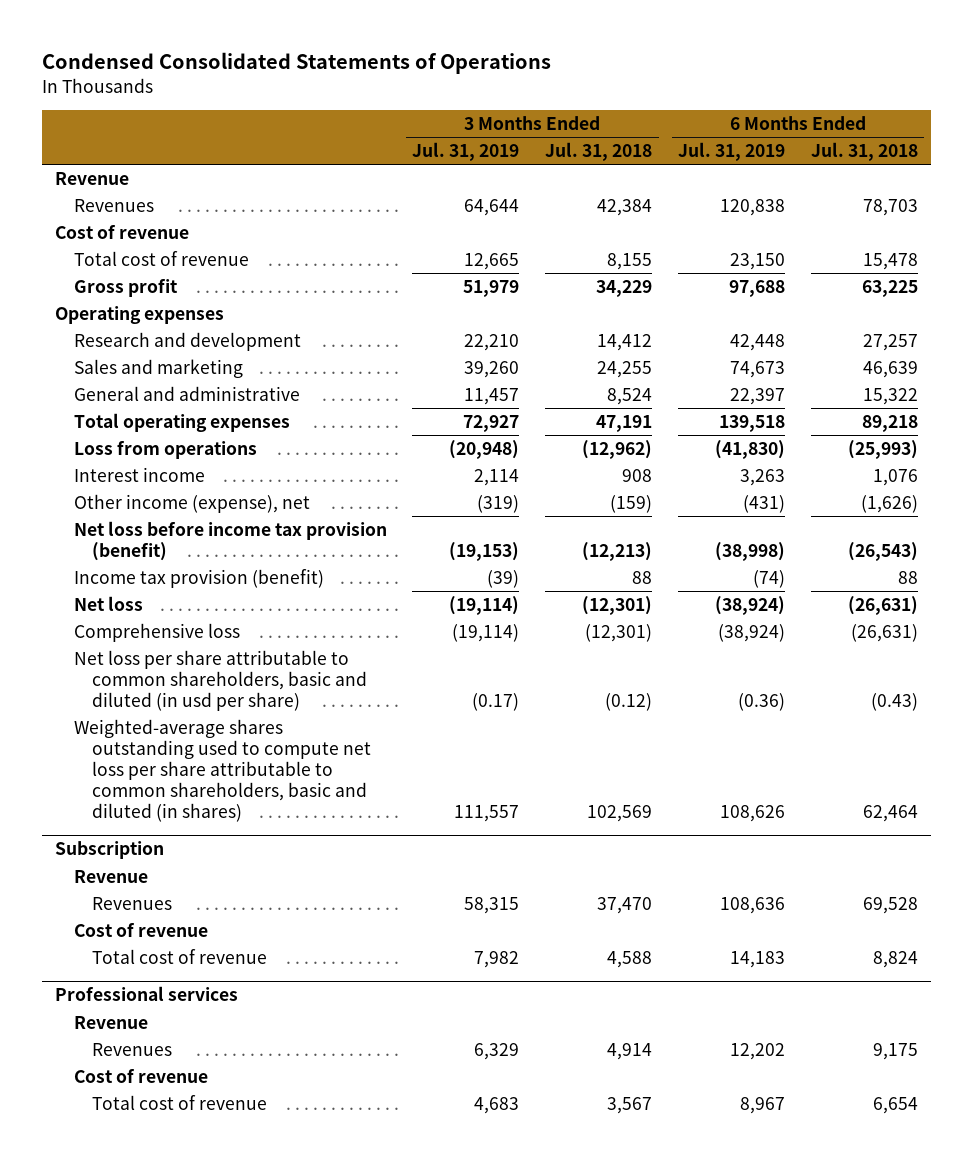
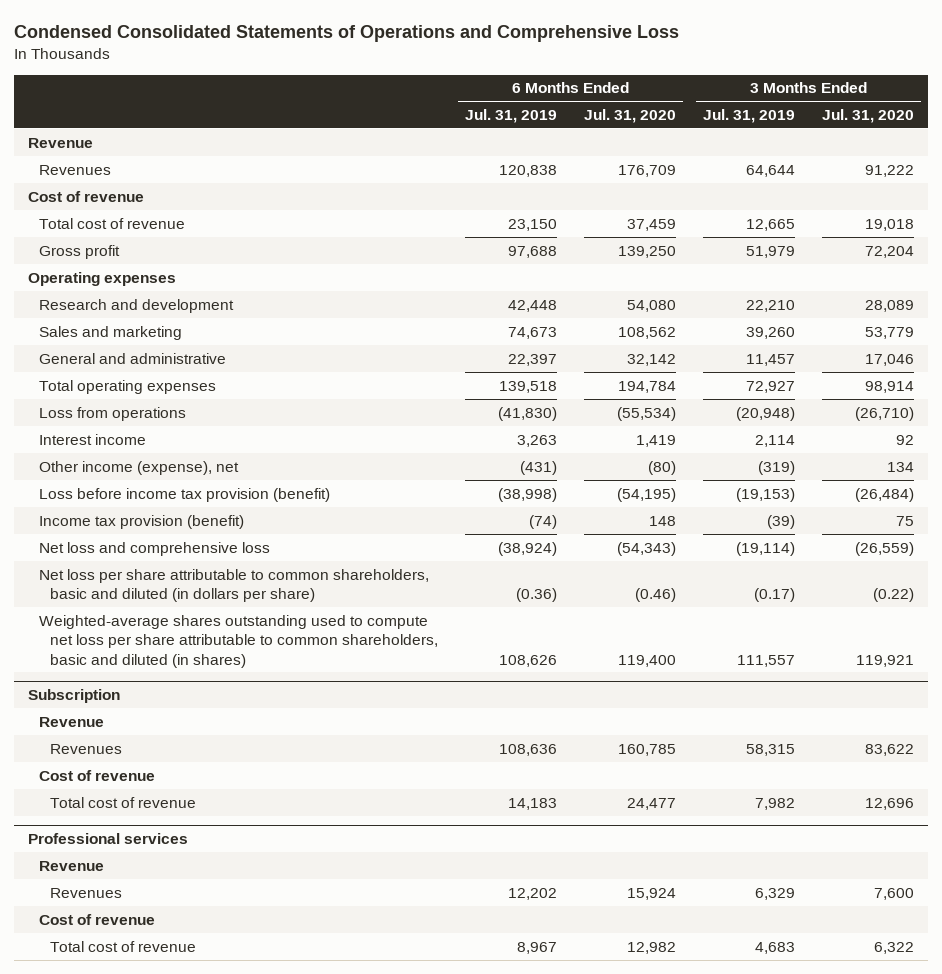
[42,52,552,75] Condensed Consolidated Statements of Operations -> [14,25,680,43] Condensed Consolidated Statements of Operations and Comprehensive Loss
[545,141,653,161] Jul. 31, 2018 -> none
[810,141,918,161] Jul. 31, 2018 -> none
none -> [584,108,677,123] Jul. 31, 2020
none -> [822,108,915,123] Jul. 31, 2020
[73,520,387,561] Net loss before income tax provision (benefit) -> [38,487,330,502] Loss before income tax provision (benefit)
[73,622,240,642] Comprehensive loss -> none
[73,595,143,611] Net loss -> [38,541,270,556] Net loss and comprehensive loss
[73,649,367,711] Net loss per share attributable to common shareholders, basic and diluted (in usd per share) -> [38,568,429,603] Net loss per share attributable to common shareholders, basic and diluted (in dollars per share)

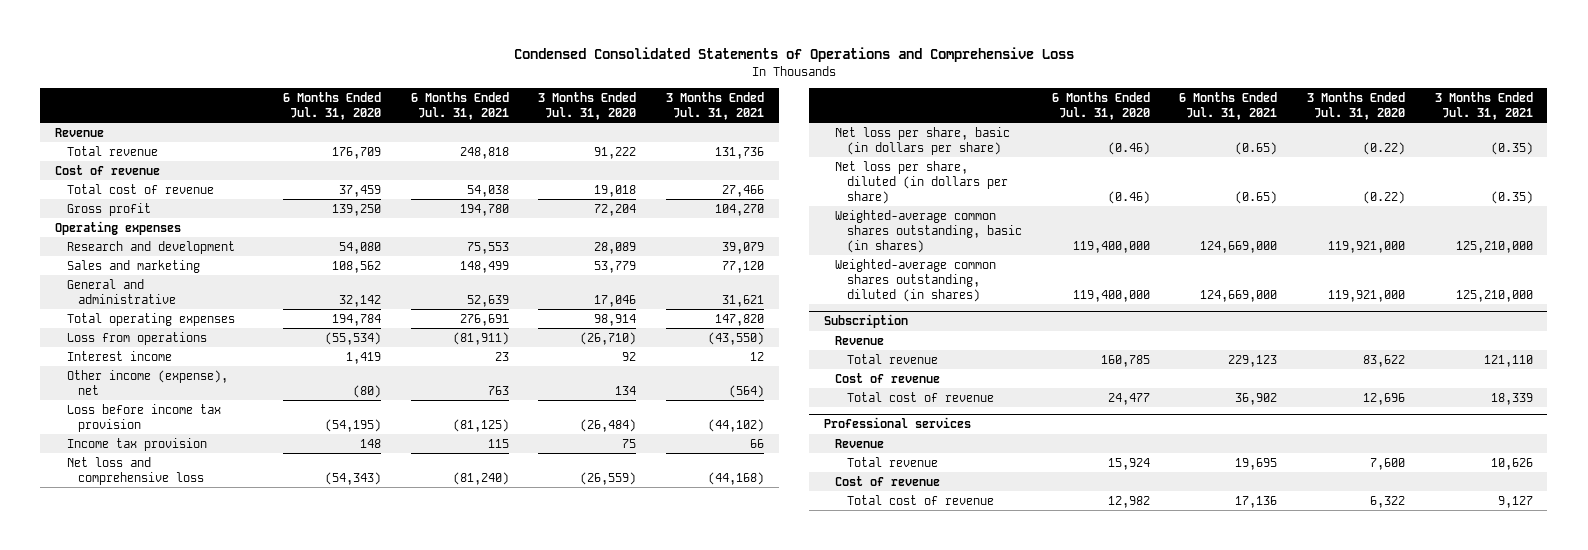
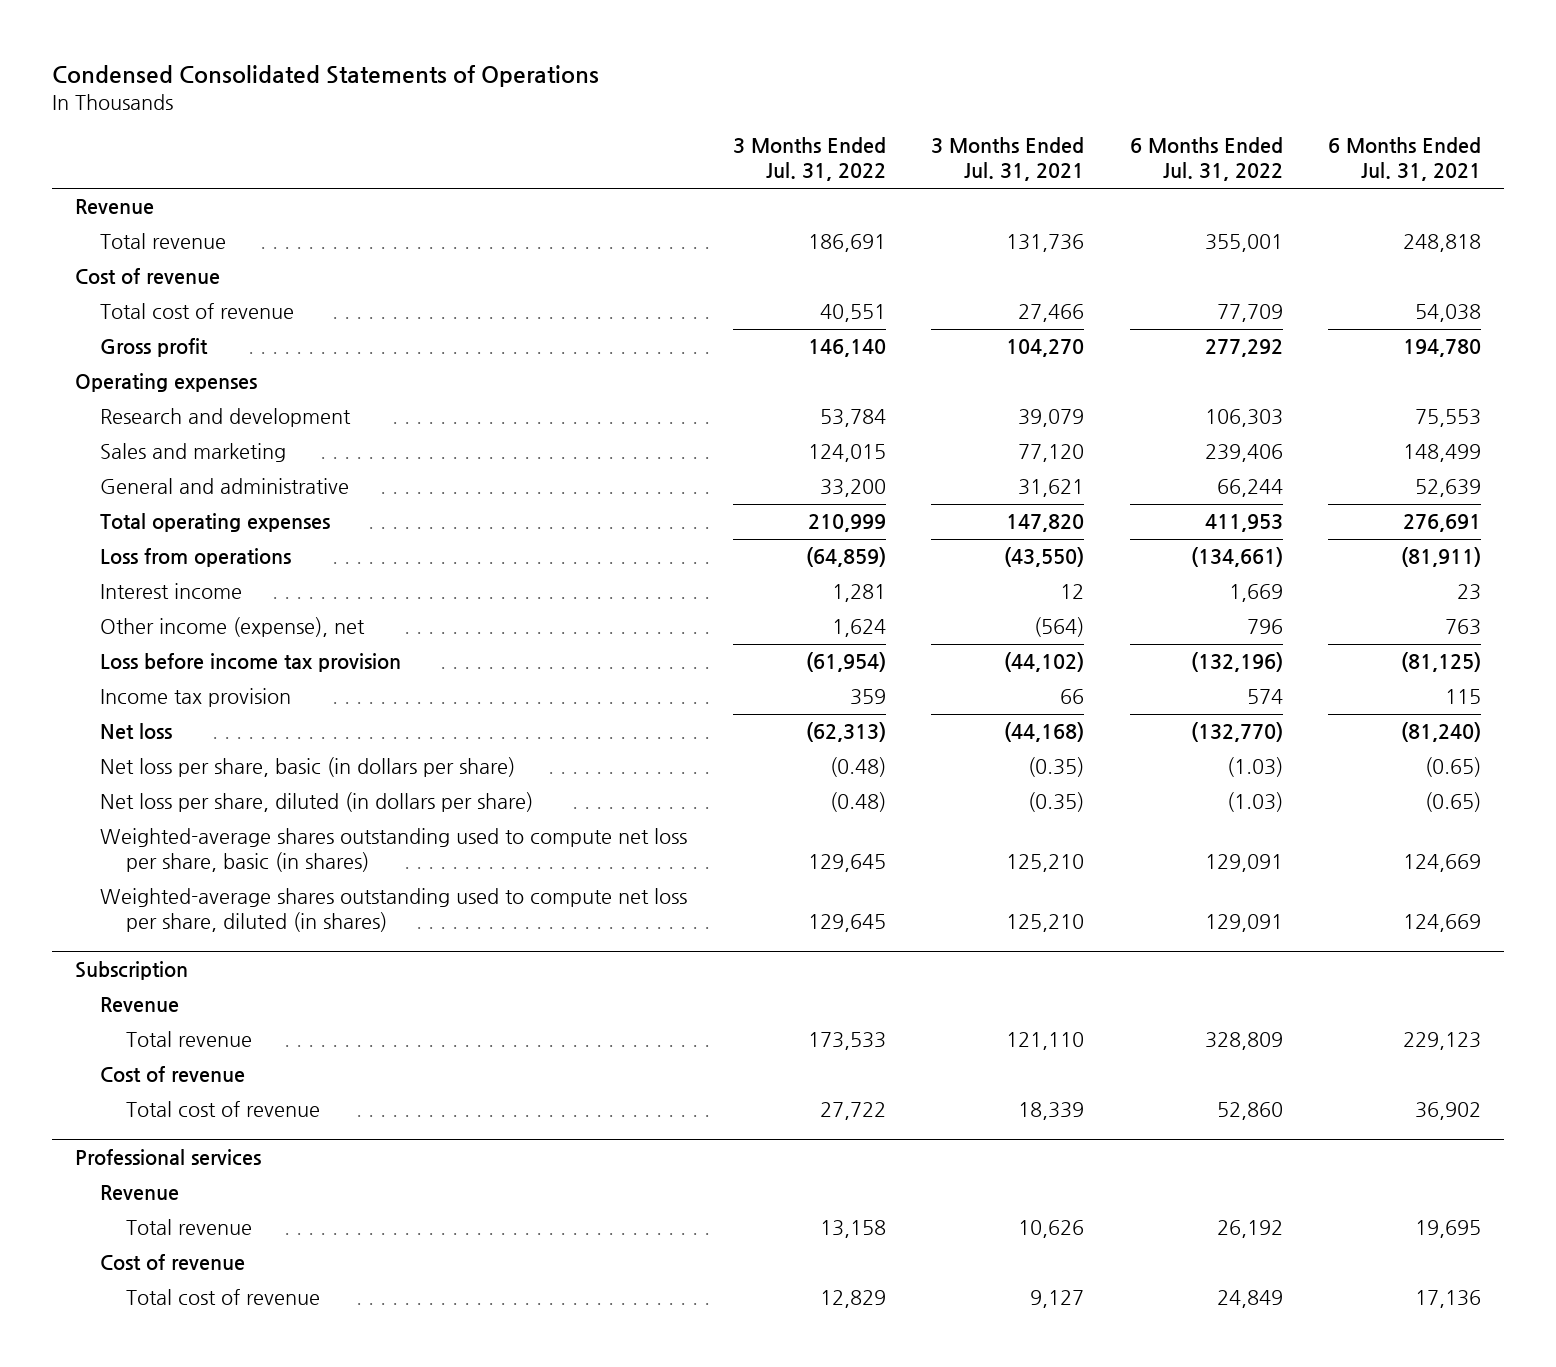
[513,47,1074,63] Condensed Consolidated Statements of Operations and Comprehensive Loss -> [52,65,600,88] Condensed Consolidated Statements of Operations
[282,91,381,120] 6 Months Ended Jul. 31, 2020 -> none
[538,91,637,120] 3 Months Ended Jul. 31, 2020 -> none
none -> [732,137,886,182] 3 Months Ended Jul. 31, 2022
none -> [1129,137,1283,182] 6 Months Ended Jul. 31, 2022
[66,456,205,485] Net loss and comprehensive loss -> [100,723,173,740] Net loss
[835,209,1022,253] Weighted-average common shares outstanding, basic (in shares) -> [100,828,688,873] Weighted-average shares outstanding used to compute net loss per share, basic (in shares)
[1200,240,1278,253] 124,669,000 -> [1403,854,1482,873] 124,669
[1455,240,1533,253] 125,210,000 -> [1006,854,1085,873] 125,210
[835,258,997,302] Weighted-average common shares outstanding, diluted (in shares) -> [100,888,688,933] Weighted-average shares outstanding used to compute net loss per share, diluted (in shares)
[1200,289,1278,302] 124,669,000 -> [1403,914,1482,933] 124,669
[1455,289,1533,302] 125,210,000 -> [1006,914,1085,933] 125,210

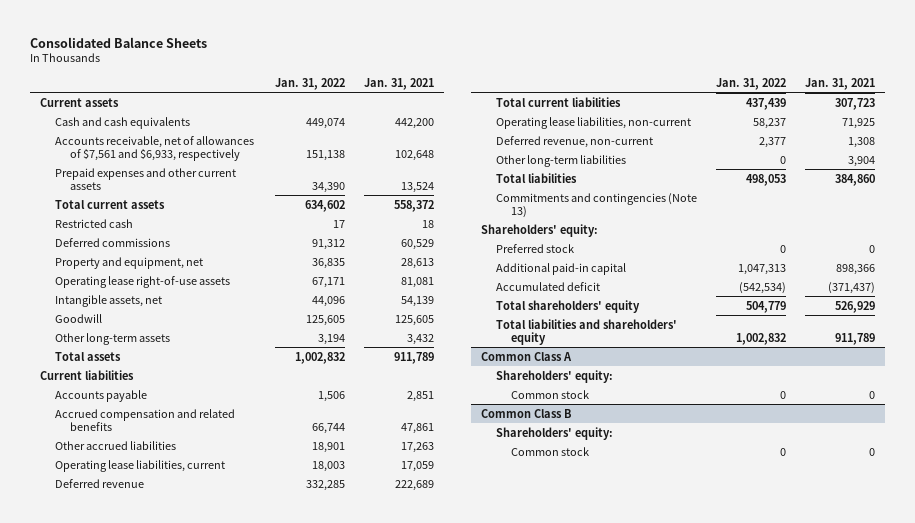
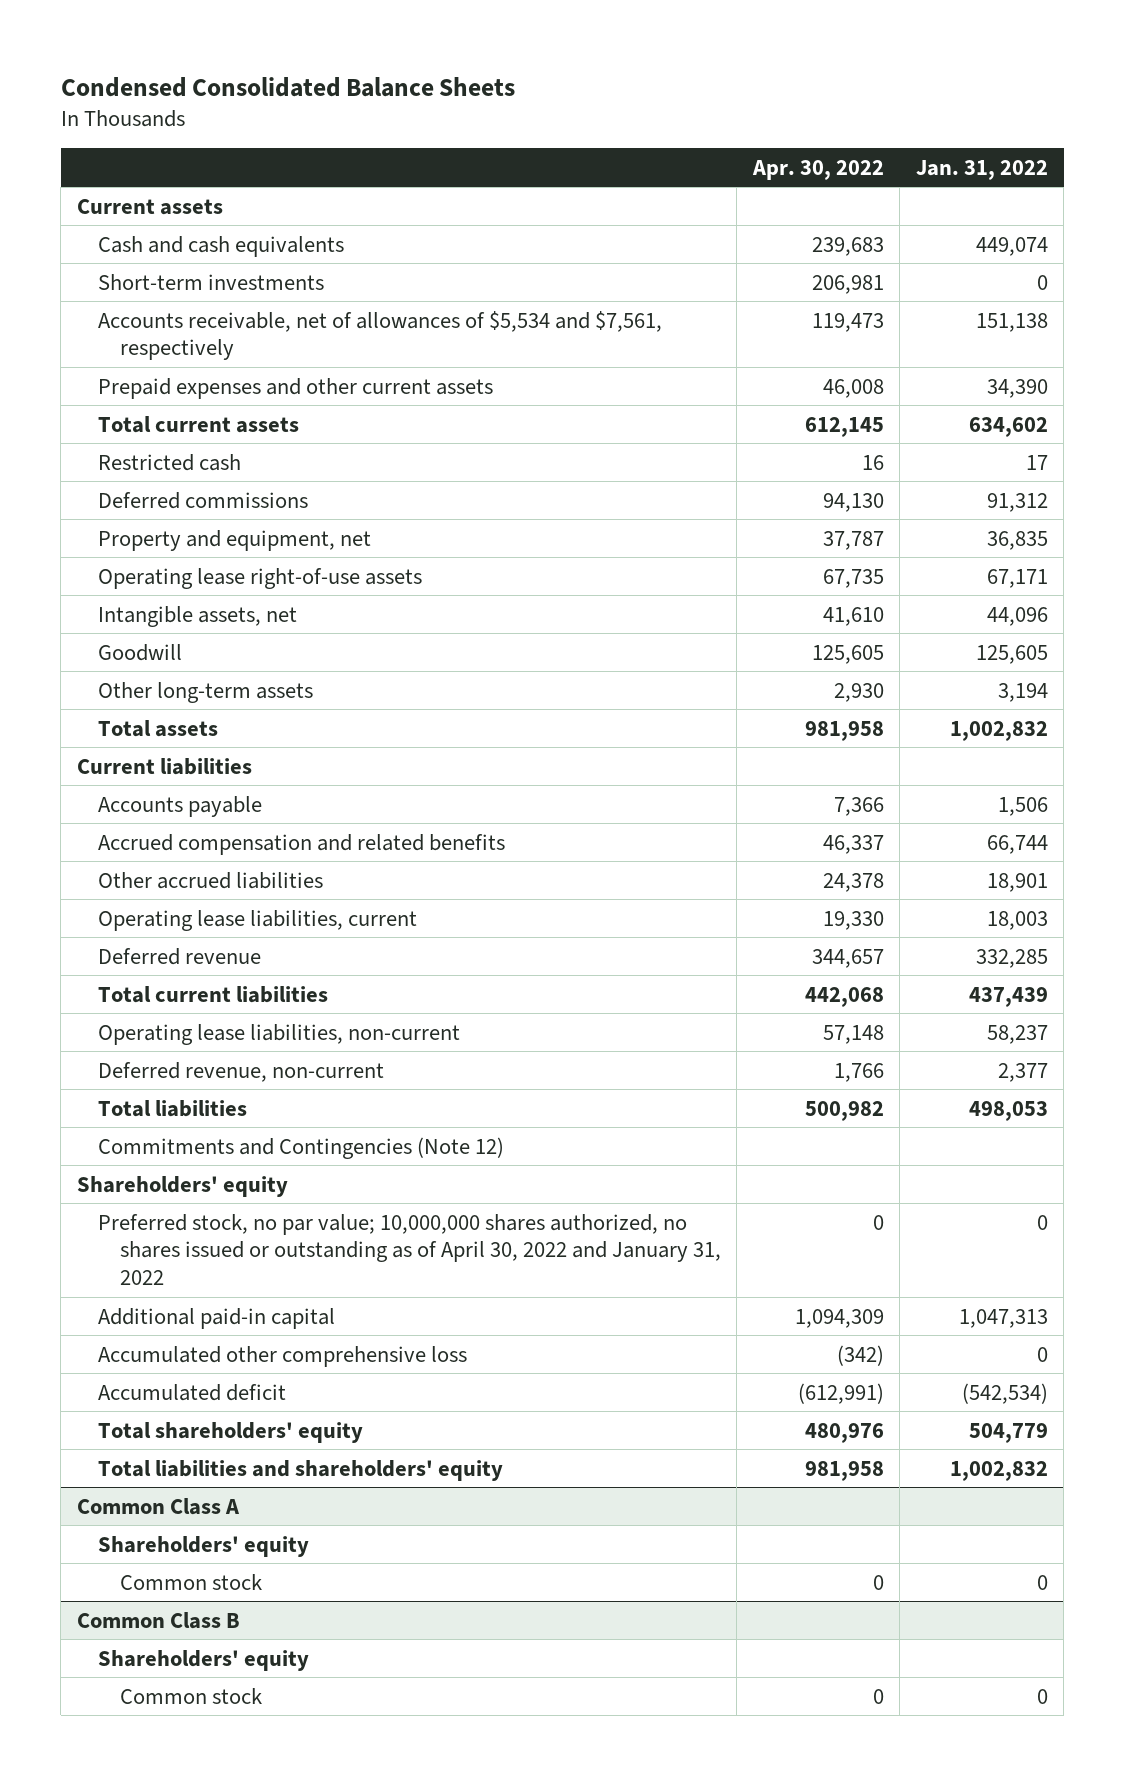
[30,36,208,48] Consolidated Balance Sheets -> [60,76,515,97] Condensed Consolidated Balance Sheets
[364,77,435,90] Jan. 31, 2021 -> none
none -> [751,159,884,180] Apr. 30, 2022
none -> [98,273,325,290] Short-term investments
[55,135,255,161] Accounts receivable, net of allowances of $7,561 and $6,933, respectively -> [98,310,663,361] Accounts receivable, net of allowances of $5,534 and $7,561, respectively
[496,154,627,167] Other long-term liabilities -> none
[496,192,698,218] Commitments and contingencies (Note 13) -> [98,1136,505,1159] Commitments and Contingencies (Note 12)
[480,223,598,237] Shareholders' equity: -> [76,1175,288,1197] Shareholders' equity
[496,243,575,253] Preferred stock -> [98,1213,721,1285] Preferred stock, no par value; 10,000,000 shares authorized, no shares issued or outstanding as of April 30, 2022 and January 31, 2022
none -> [98,1345,468,1367] Accumulated other comprehensive loss
[496,369,614,383] Shareholders' equity: -> [98,1535,310,1557] Shareholders' equity
[496,426,614,440] Shareholders' equity: -> [98,1649,310,1671] Shareholders' equity

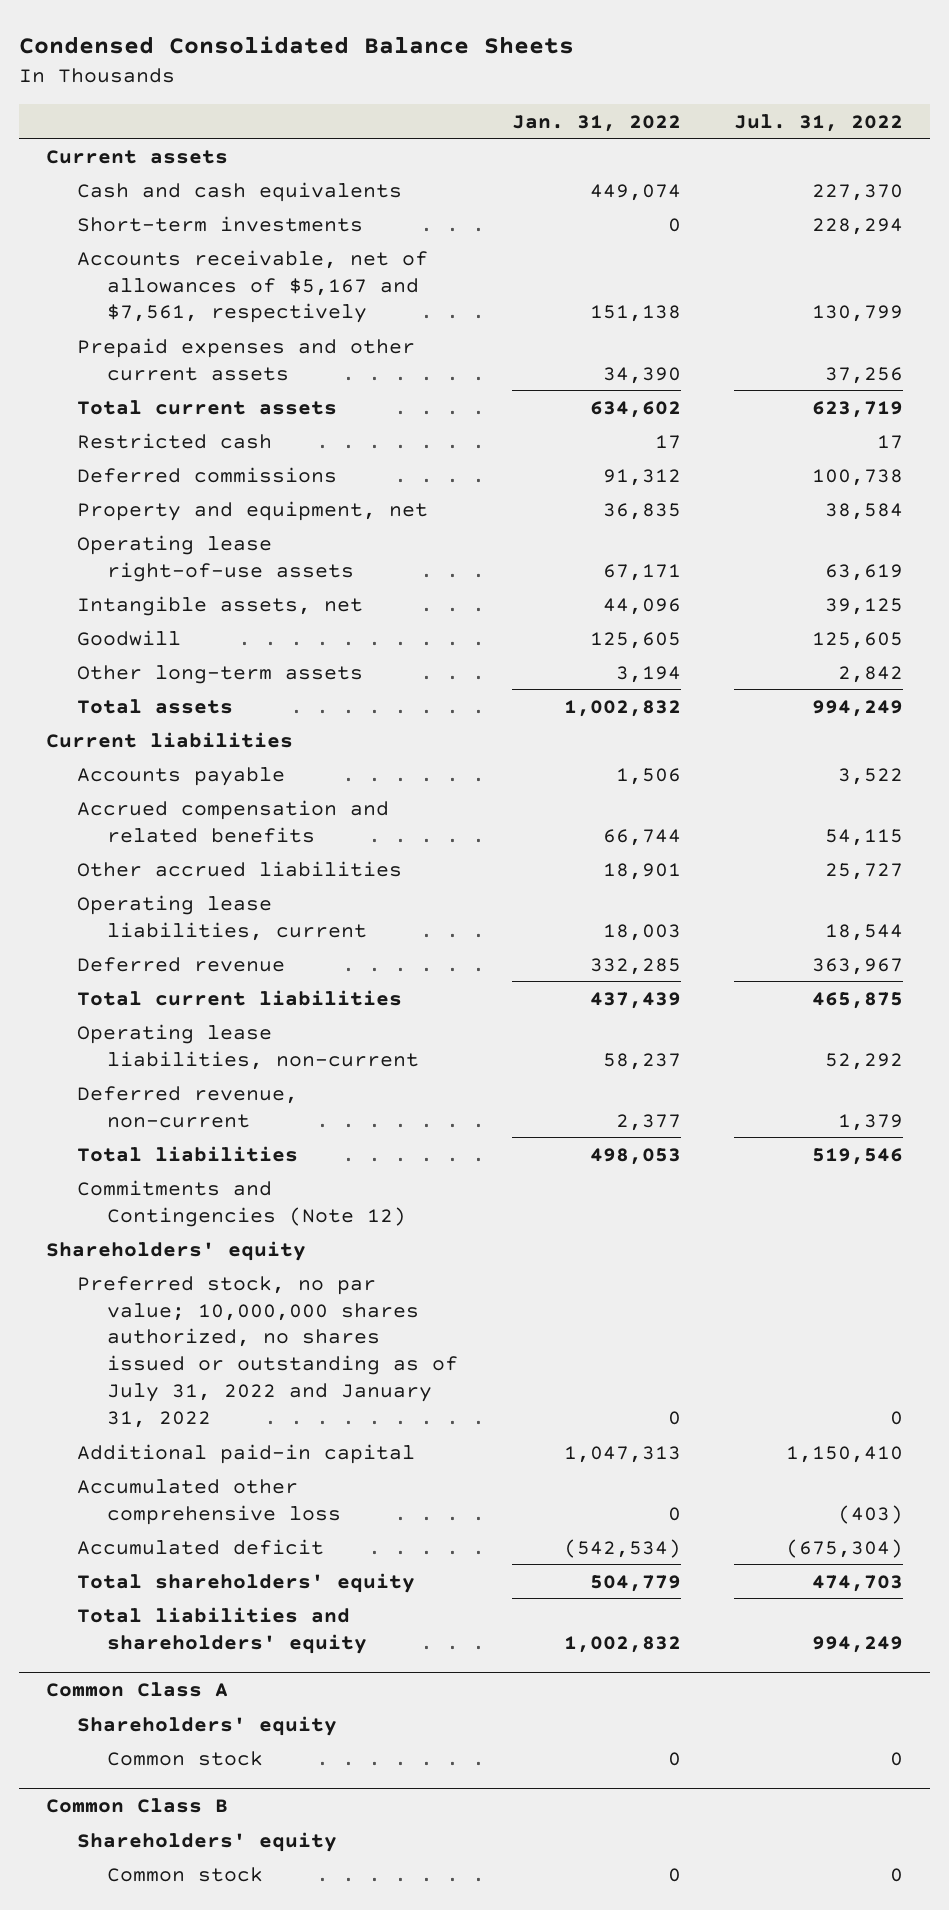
[751,159,884,180] Apr. 30, 2022 -> none
none -> [734,113,904,132] Jul. 31, 2022
[98,310,663,361] Accounts receivable, net of allowances of $5,534 and $7,561, respectively -> [76,249,428,324] Accounts receivable, net of allowances of $5,167 and $7,561, respectively
[98,1213,721,1285] Preferred stock, no par value; 10,000,000 shares authorized, no shares issued or outstanding as of April 30, 2022 and January 31, 2022 -> [76,1275,459,1429] Preferred stock, no par value; 10,000,000 shares authorized, no shares issued or outstanding as of July 31, 2022 and January 31, 2022

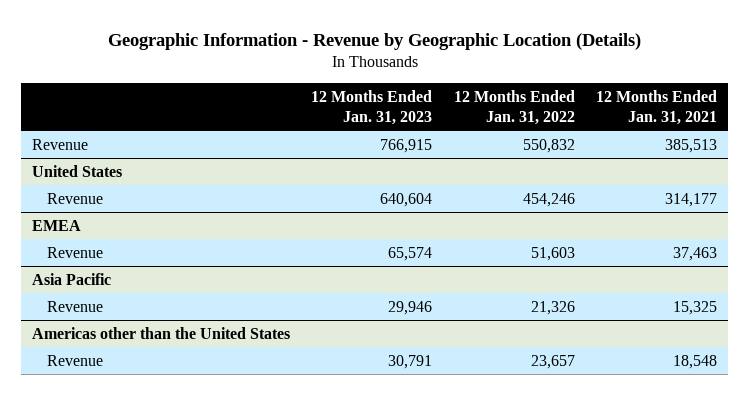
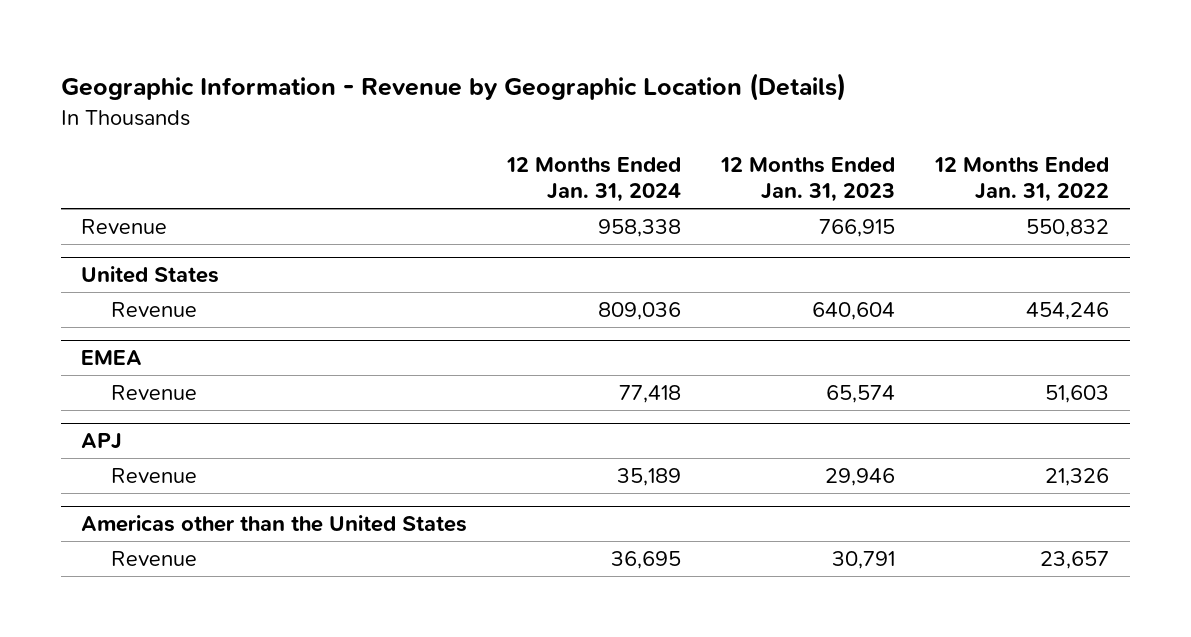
[596,90,718,126] 12 Months Ended Jan. 31, 2021 -> none
none -> [506,156,682,203] 12 Months Ended Jan. 31, 2024
[31,272,111,285] Asia Pacific -> [81,433,123,451] APJ

